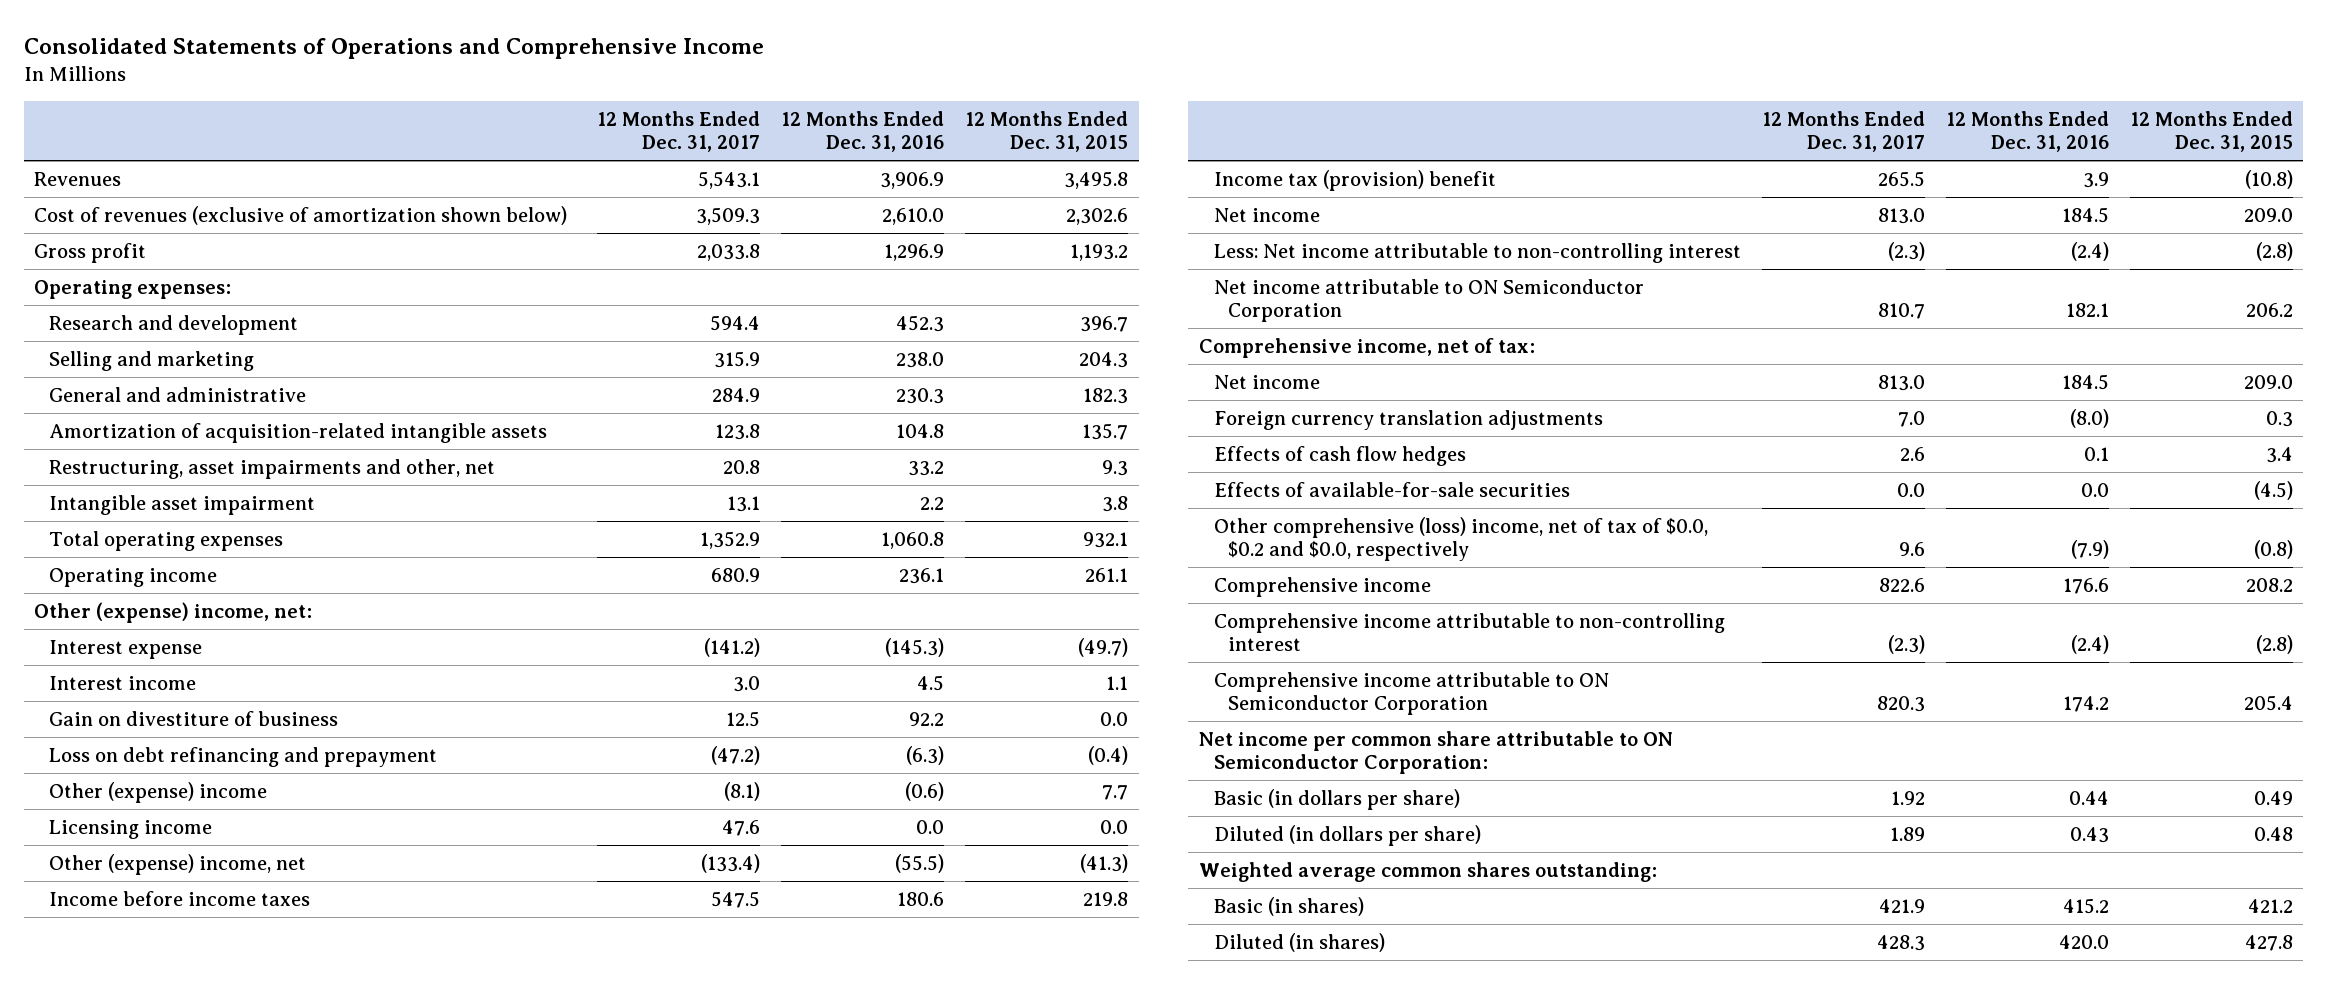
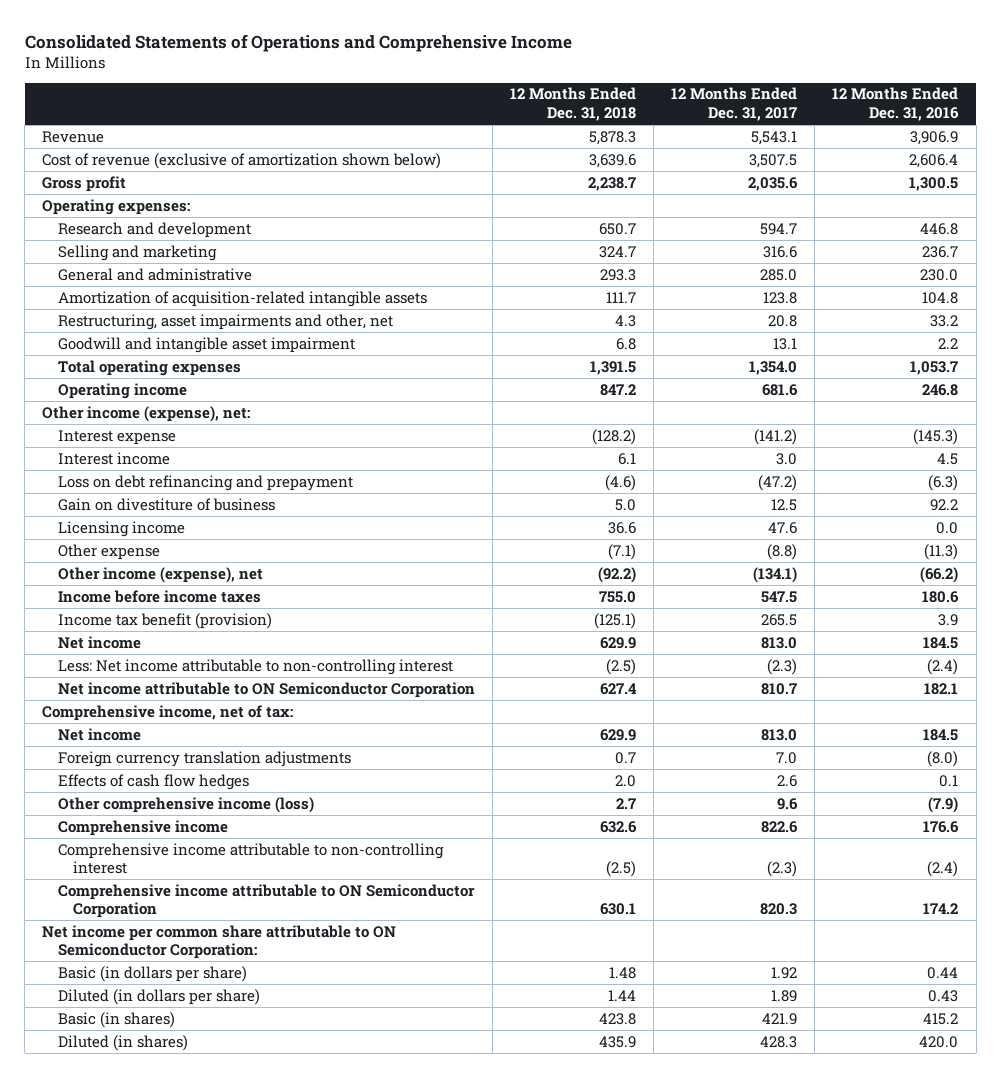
[965,110,1129,153] 12 Months Ended Dec. 31, 2015 -> none
none -> [509,87,636,121] 12 Months Ended Dec. 31, 2018
[34,171,122,186] Revenues -> [42,130,105,143] Revenue
[34,205,568,225] Cost of revenues (exclusive of amortization shown below) -> [42,152,442,169] Cost of revenue (exclusive of amortization shown below)
[695,206,760,225] 3,509.3 -> [749,153,798,168] 3,507.5
[881,207,944,225] 2,610.0 -> [909,153,959,168] 2,606.4
[696,243,760,261] 2,033.8 -> [748,176,799,191] 2,035.6
[883,243,944,261] 1,296.9 -> [909,176,959,191] 1,300.5
[709,314,760,331] 594.4 -> [760,222,798,235] 594.7
[895,314,944,332] 452.3 -> [920,222,959,235] 446.8
[713,350,760,368] 315.9 -> [763,245,798,258] 316.6
[895,351,944,368] 238.0 -> [922,245,959,258] 236.7
[711,387,760,402] 284.9 -> [760,268,798,281] 285.0
[895,387,944,404] 230.3 -> [920,268,959,281] 230.0
[48,494,315,515] Intangible asset impairment -> [57,336,355,353] Goodwill and intangible asset impairment
[699,530,760,549] 1,352.9 -> [749,360,798,375] 1,354.0
[880,531,944,549] 1,060.8 -> [910,360,959,375] 1,053.7
[710,567,760,582] 680.9 -> [762,383,799,396] 681.6
[898,567,944,584] 236.1 -> [922,383,959,396] 246.8
[34,601,313,623] Other (expense) income, net: -> [42,405,251,422] Other income (expense), net:
[48,781,267,803] Other (expense) income -> none
[48,710,338,726] Gain on divestiture of business -> [57,497,275,511] Gain on divestiture of business
none -> [57,543,160,560] Other expense
[48,853,306,875] Other (expense) income, net -> [57,566,263,583] Other income (expense), net
[700,853,760,873] (133.4) -> [753,566,798,583] (134.1)
[894,853,944,873] (55.5) -> [920,566,959,583] (66.2)
[1213,169,1496,191] Income tax (provision) benefit -> [57,612,272,629] Income tax benefit (provision)
[1213,481,1570,497] Effects of available-for-sale securities -> none
[1213,516,1708,562] Other comprehensive (loss) income, net of tax of $0.0, $0.2 and $0.0, respectively -> [57,796,314,813] Other comprehensive income (loss)
[1198,861,1657,882] Weighted average common shares outstanding: -> none

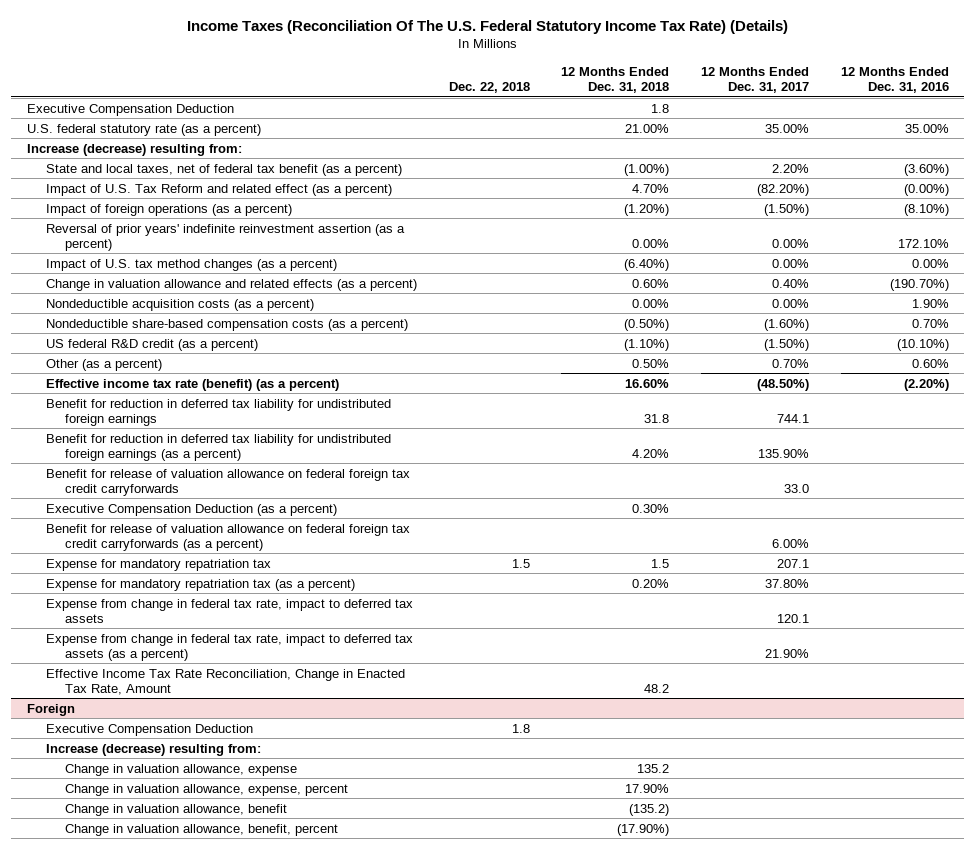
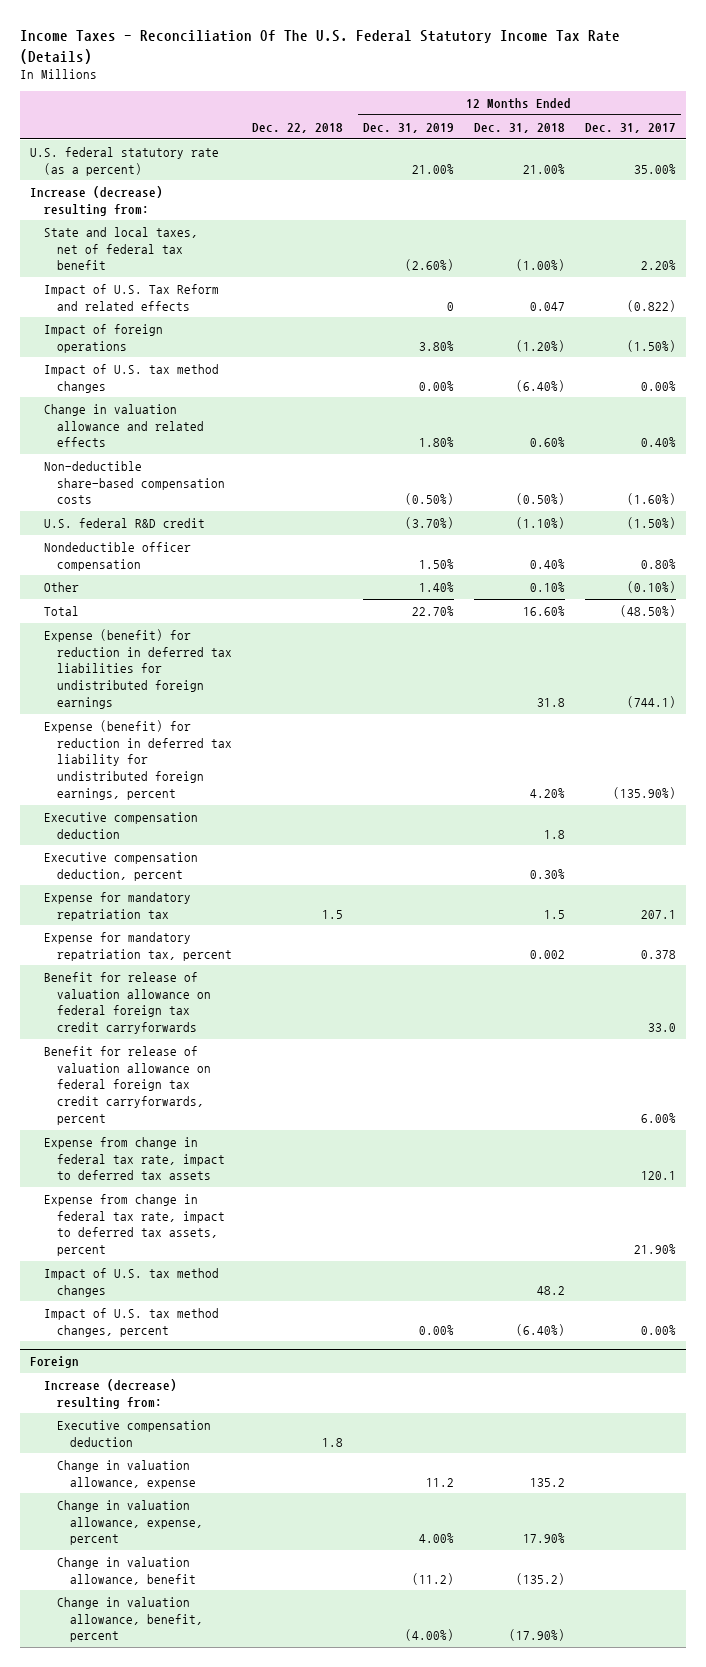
[186,20,788,35] Income Taxes (Reconciliation Of The U.S. Federal Statutory Income Tax Rate) (Details) -> [20,30,621,64] Income Taxes - Reconciliation Of The U.S. Federal Statutory Income Tax Rate (Details)
[840,66,949,93] 12 Months Ended Dec. 31, 2016 -> none
none -> [362,122,454,133] Dec. 31, 2019
[26,103,234,116] Executive Compensation Deduction -> none
[45,223,405,251] Reversal of prior years' indefinite reinvestment assertion (as a percent) -> none
[45,298,314,311] Nondeductible acquisition costs (as a percent) -> none
[45,523,410,551] Benefit for release of valuation allowance on federal foreign tax credit carryforwards (as a percent) -> none
[45,163,402,176] State and local taxes, net of federal tax benefit (as a percent) -> [43,226,198,271] State and local taxes, net of federal tax benefit
[45,183,392,196] Impact of U.S. Tax Reform and related effect (as a percent) -> [43,283,219,311] Impact of U.S. Tax Reform and related effects
[632,183,670,193] 4.70% -> [529,301,565,311] 0.047
[756,183,809,196] (82.20%) -> [626,299,676,312] (0.822)
[45,203,292,216] Impact of foreign operations (as a percent) -> [43,323,163,353] Impact of foreign operations
[45,258,337,271] Impact of U.S. tax method changes (as a percent) -> [43,363,219,393] Impact of U.S. tax method changes
[45,278,417,291] Change in valuation allowance and related effects (as a percent) -> [43,403,204,448] Change in valuation allowance and related effects
[45,318,408,331] Nondeductible share-based compensation costs (as a percent) -> [43,460,225,505] Non-deductible share-based compensation costs
[45,338,258,351] US federal R&D credit (as a percent) -> [43,517,205,528] U.S. federal R&D credit
none -> [43,541,191,571] Nondeductible officer compensation
[45,358,162,371] Other (as a percent) -> [43,581,79,592] Other
[632,358,670,368] 0.50% -> [529,581,565,592] 0.10%
[771,358,809,368] 0.70% -> [626,580,676,593] (0.10%)
[45,378,339,391] Effective income tax rate (benefit) (as a percent) -> [43,605,79,616] Total
[45,398,391,426] Benefit for reduction in deferred tax liability for undistributed foreign earnings -> [43,628,232,709] Expense (benefit) for reduction in deferred tax liabilities for undistributed foreign earnings
[776,413,809,423] 744.1 -> [626,695,676,708] (744.1)
[45,433,391,461] Benefit for reduction in deferred tax liability for undistributed foreign earnings (as a percent) -> [43,719,232,800] Expense (benefit) for reduction in deferred tax liability for undistributed foreign earnings, percent
[757,448,809,458] 135.90% -> [612,786,676,799] (135.90%)
none -> [43,811,198,839] Executive compensation deduction
[45,503,337,516] Executive Compensation Deduction (as a percent) -> [43,851,198,881] Executive compensation deduction, percent
[45,578,355,591] Expense for mandatory repatriation tax (as a percent) -> [43,931,232,961] Expense for mandatory repatriation tax, percent
[632,578,670,588] 0.20% -> [529,949,565,959] 0.002
[764,578,809,588] 37.80% -> [640,949,676,959] 0.378
[45,468,410,496] Benefit for release of valuation allowance on federal foreign tax credit carryforwards -> [43,971,211,1035] Benefit for release of valuation allowance on federal foreign tax credit carryforwards
none -> [43,1045,211,1125] Benefit for release of valuation allowance on federal foreign tax credit carryforwards, percent
[45,633,413,661] Expense from change in federal tax rate, impact to deferred tax assets (as a percent) -> [43,1193,225,1257] Expense from change in federal tax rate, impact to deferred tax assets, percent
[45,668,405,695] Effective Income Tax Rate Reconciliation, Change in Enacted Tax Rate, Amount -> [43,1267,219,1297] Impact of U.S. tax method changes
none -> [43,1307,219,1337] Impact of U.S. tax method changes, percent
[45,723,253,736] Executive Compensation Deduction -> none
none -> [56,1419,211,1447] Executive compensation deduction

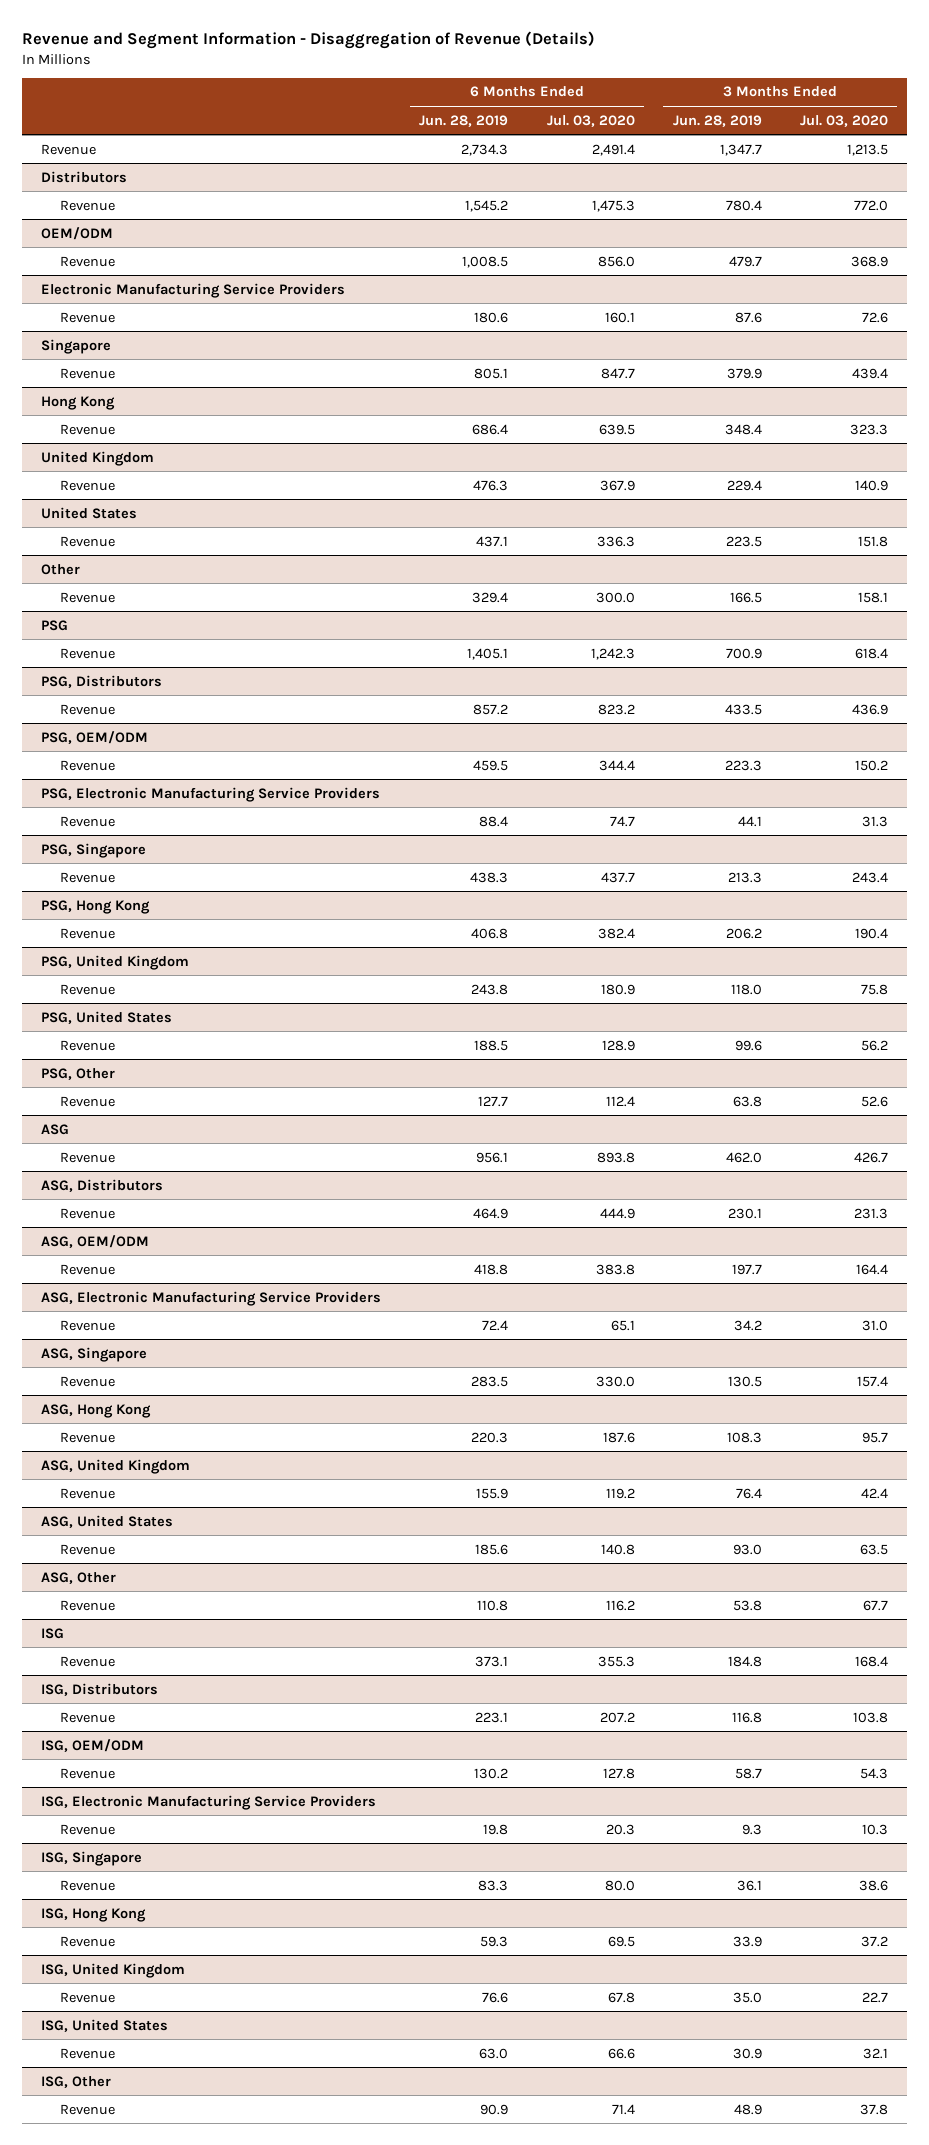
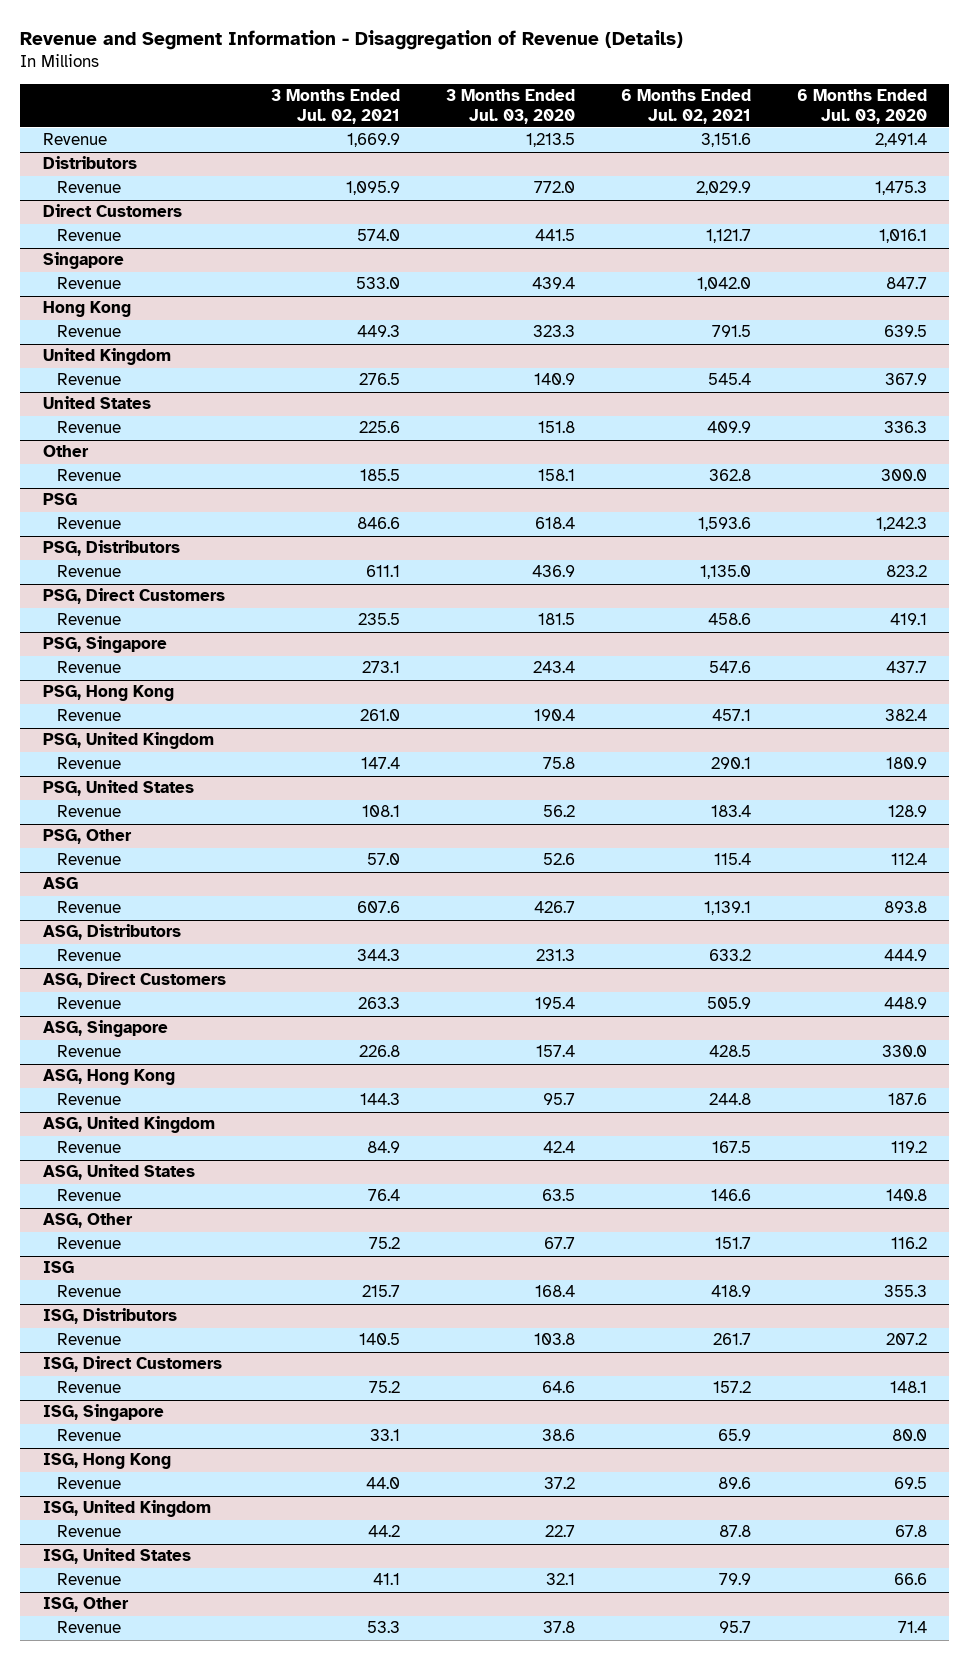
[419,114,509,127] Jun. 28, 2019 -> none
[672,114,762,127] Jun. 28, 2019 -> none
none -> [271,89,401,124] 3 Months Ended Jul. 02, 2021
none -> [620,89,751,124] 6 Months Ended Jul. 02, 2021
[41,226,114,240] OEM/ODM -> none
[41,282,346,298] Electronic Manufacturing Service Providers -> none
[59,311,115,323] Revenue -> none
none -> [42,204,182,218] Direct Customers
[597,255,635,267] 856.0 -> [878,229,927,244] 1,016.1
[850,255,888,267] 368.9 -> [535,229,576,242] 441.5
[41,730,149,744] PSG, OEM/ODM -> none
[41,786,381,802] PSG, Electronic Manufacturing Service Providers -> none
[59,815,115,827] Revenue -> none
none -> [42,588,225,605] PSG, Direct Customers
[598,759,635,771] 344.4 -> [889,613,927,626] 419.1
[854,759,888,771] 150.2 -> [538,613,576,626] 181.5
[41,1234,150,1248] ASG, OEM/ODM -> none
[41,1290,382,1306] ASG, Electronic Manufacturing Service Providers -> none
[59,1319,115,1331] Revenue -> none
none -> [42,972,226,989] ASG, Direct Customers
[595,1263,635,1275] 383.8 -> [883,997,927,1010] 448.9
[855,1263,888,1275] 164.4 -> [535,997,576,1010] 195.4
[41,1738,145,1752] ISG, OEM/ODM -> none
[41,1794,377,1810] ISG, Electronic Manufacturing Service Providers -> none
[59,1823,115,1835] Revenue -> none
none -> [42,1356,222,1373] ISG, Direct Customers
[602,1767,635,1779] 127.8 -> [889,1381,927,1394] 148.1
[859,1767,888,1779] 54.3 -> [542,1381,576,1394] 64.6

